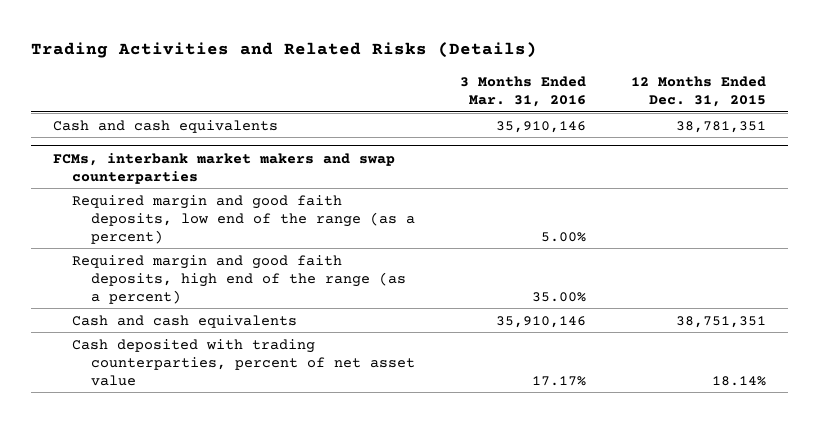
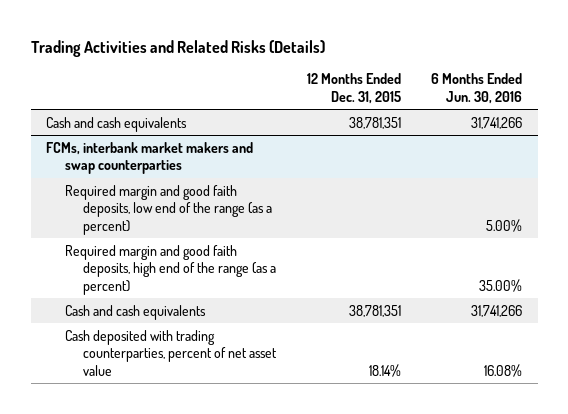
[459,75,586,107] 3 Months Ended Mar. 31, 2016 -> none
none -> [431,73,523,104] 6 Months Ended Jun. 30, 2016
[675,315,766,328] 38,751,351 -> [348,304,401,317] 38,781,351

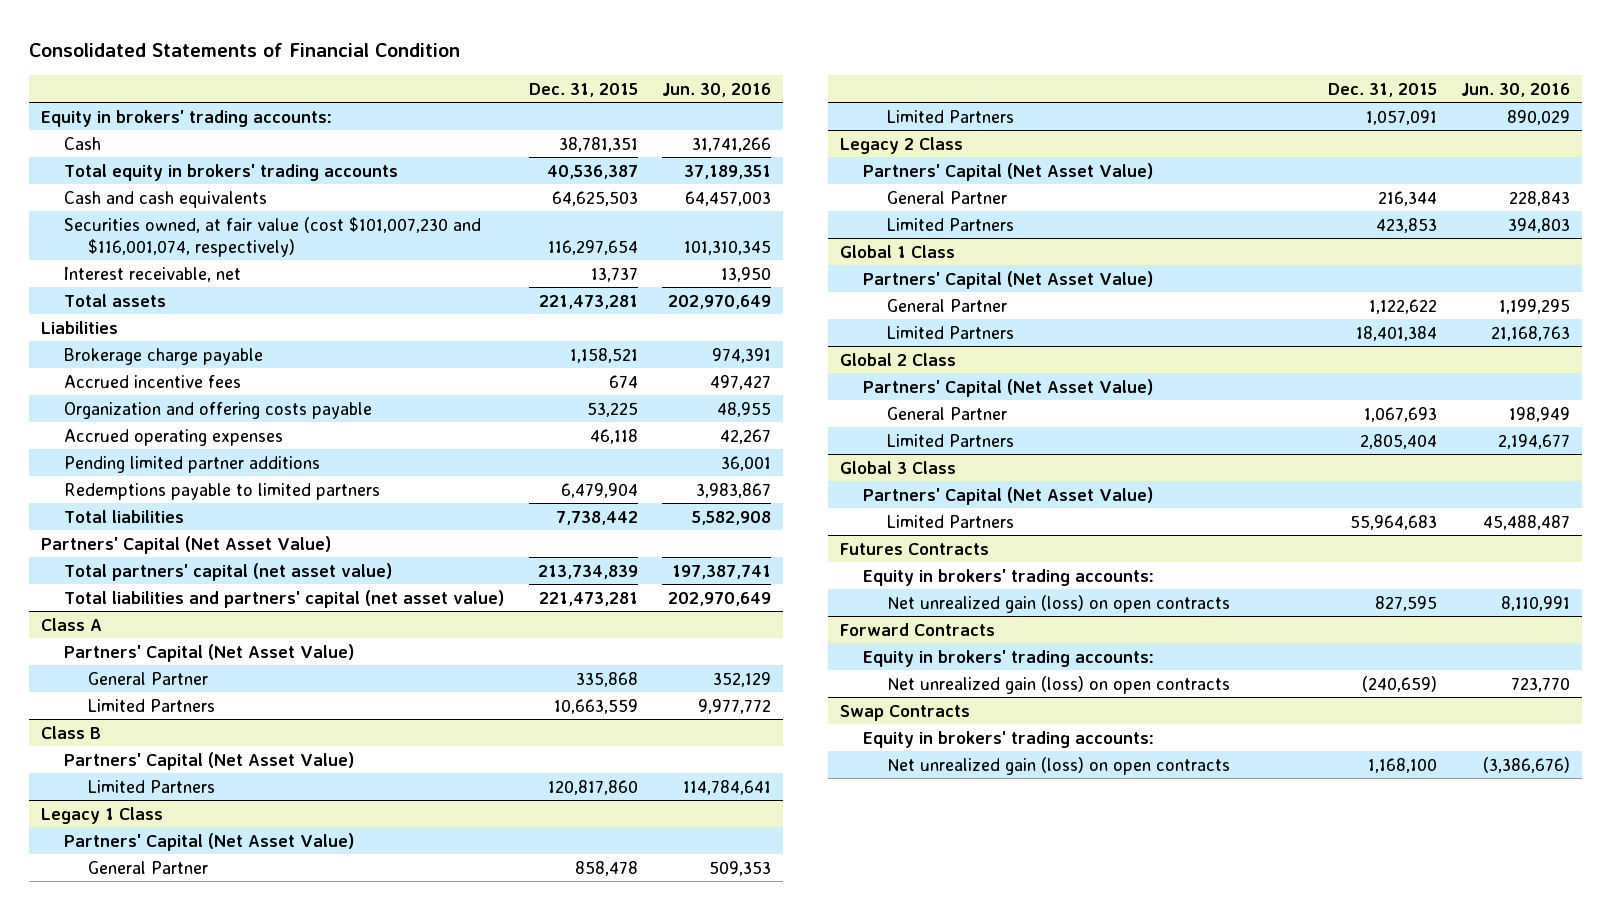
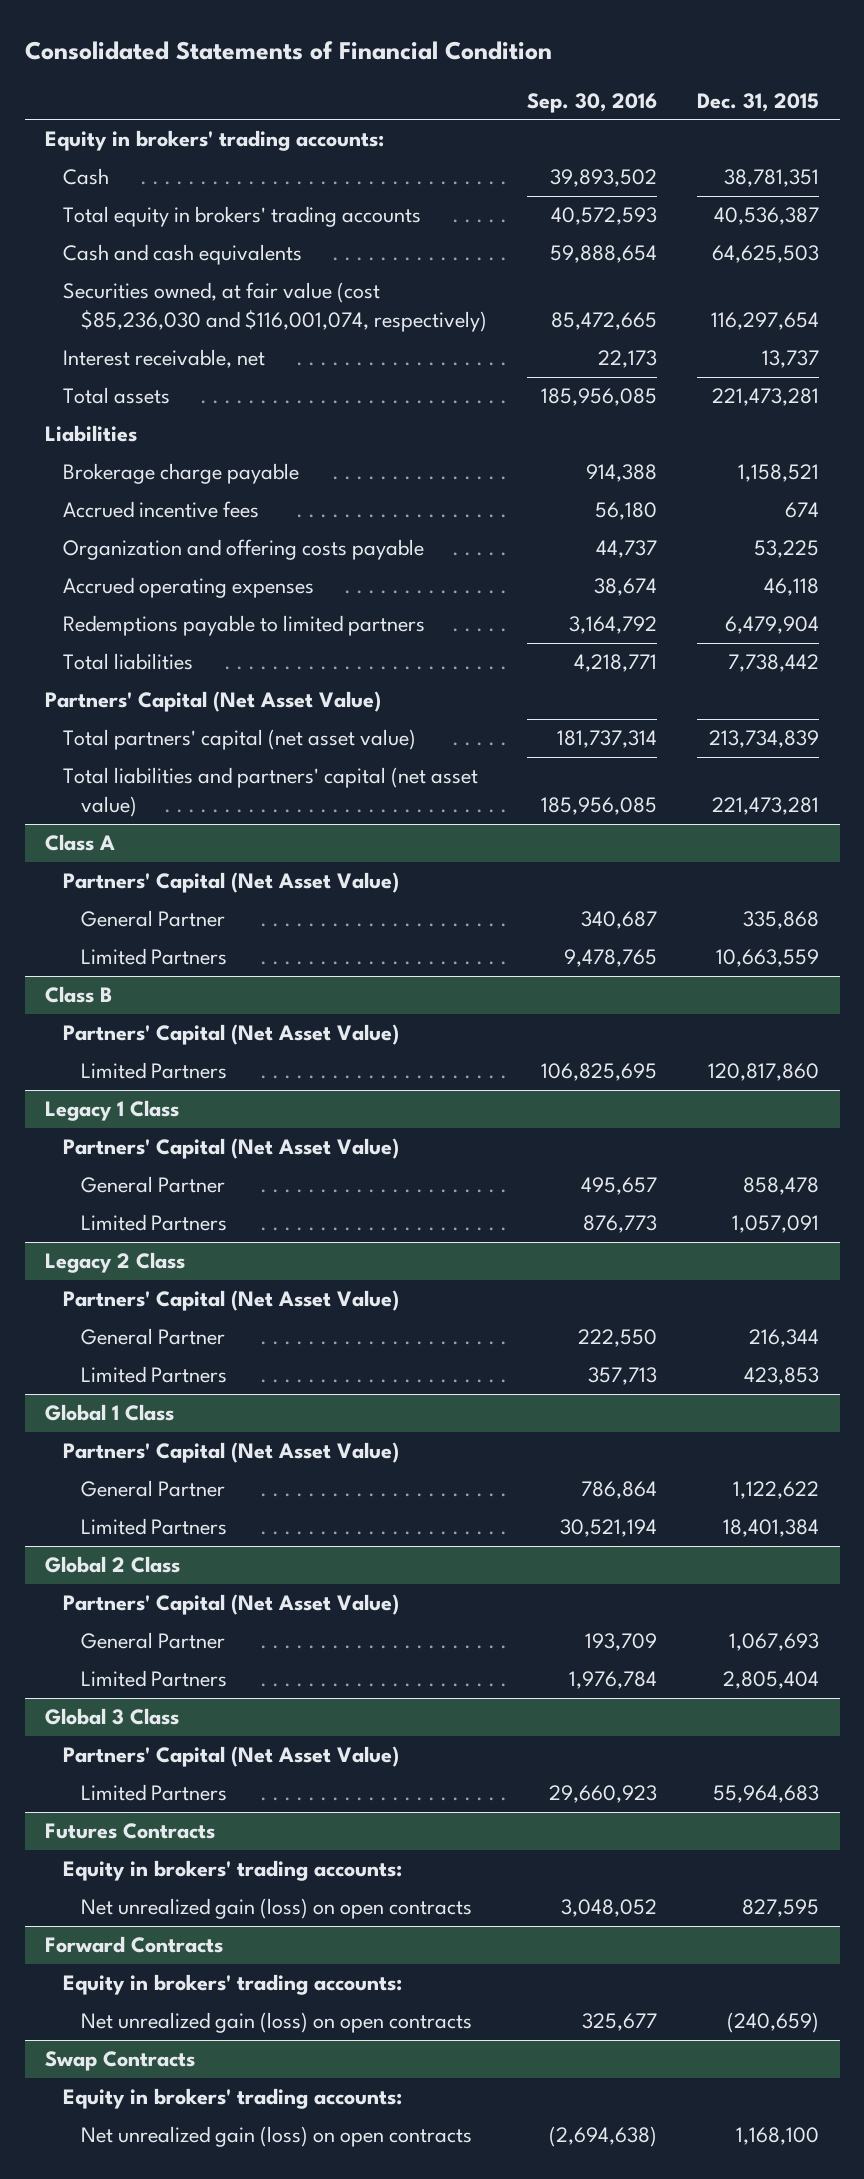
[661,82,771,97] Jun. 30, 2016 -> none
none -> [527,92,658,113] Sep. 30, 2016
[64,216,482,257] Securities owned, at fair value (cost $101,007,230 and $116,001,074, respectively) -> [62,282,487,332] Securities owned, at fair value (cost $85,236,030 and $116,001,074, respectively)
[64,455,321,473] Pending limited partner additions -> none

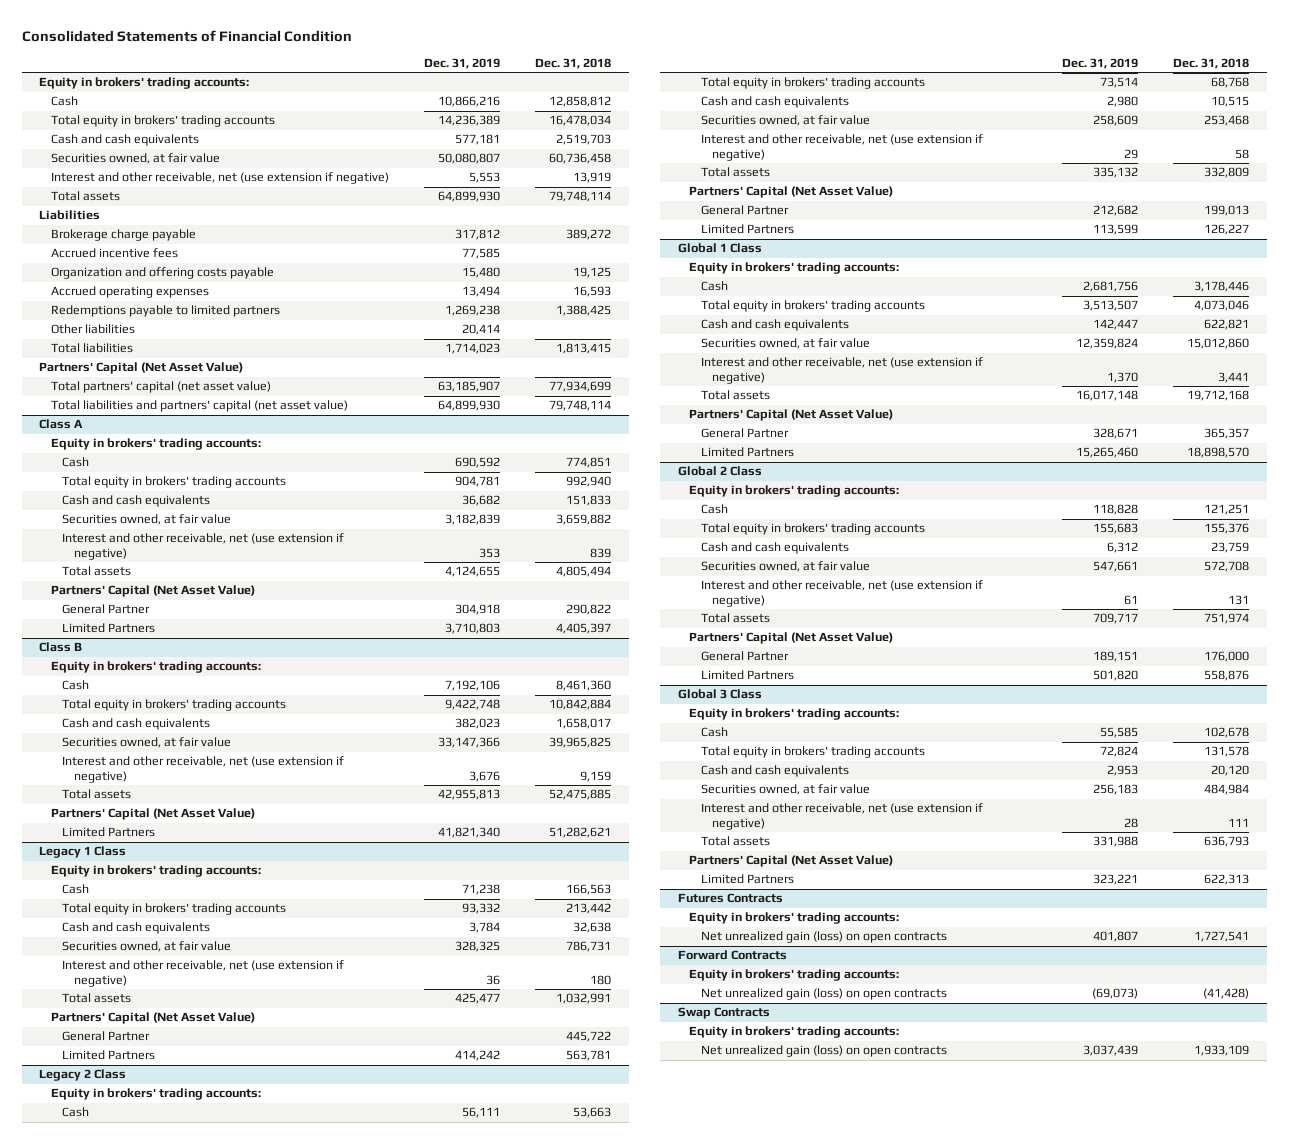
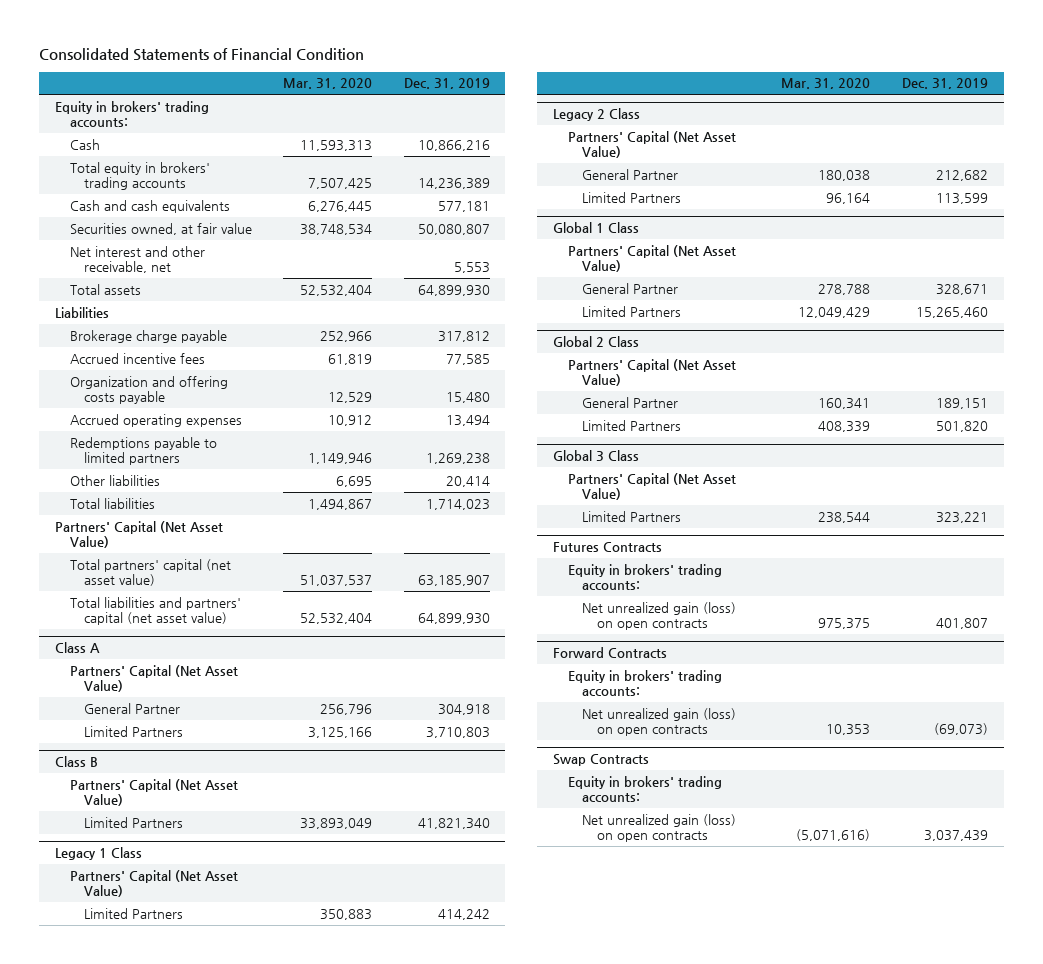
[535,58,612,70] Dec. 31, 2018 -> none
none -> [283,78,373,90] Mar. 31, 2020
[50,172,389,185] Interest and other receivable, net (use extension if negative) -> [69,245,205,274] Net interest and other receivable, net
[50,438,261,451] Equity in brokers' trading accounts: -> none
[62,457,90,468] Cash -> none
[62,476,287,489] Total equity in brokers' trading accounts -> none
[62,495,211,508] Cash and cash equivalents -> none
[62,514,232,526] Securities owned, at fair value -> none
[62,533,345,560] Interest and other receivable, net (use extension if negative) -> none
[62,566,132,577] Total assets -> none
[50,661,261,674] Equity in brokers' trading accounts: -> none
[62,680,90,691] Cash -> none
[62,699,287,712] Total equity in brokers' trading accounts -> none
[62,718,211,731] Cash and cash equivalents -> none
[62,737,232,749] Securities owned, at fair value -> none
[62,756,345,783] Interest and other receivable, net (use extension if negative) -> none
[62,789,132,800] Total assets -> none
[50,865,261,878] Equity in brokers' trading accounts: -> none
[62,884,90,895] Cash -> none
[62,903,287,916] Total equity in brokers' trading accounts -> none
[62,922,211,935] Cash and cash equivalents -> none
[62,941,232,953] Securities owned, at fair value -> none
[62,960,345,987] Interest and other receivable, net (use extension if negative) -> none
[62,993,132,1004] Total assets -> none
[62,1031,151,1042] General Partner -> none
[50,1088,261,1101] Equity in brokers' trading accounts: -> none
[62,1107,90,1118] Cash -> none
[700,77,925,90] Total equity in brokers' trading accounts -> none
[700,96,849,109] Cash and cash equivalents -> none
[700,115,870,127] Securities owned, at fair value -> none
[700,134,983,161] Interest and other receivable, net (use extension if negative) -> none
[700,167,770,178] Total assets -> none
[689,262,900,275] Equity in brokers' trading accounts: -> none
[700,281,728,292] Cash -> none
[700,300,925,313] Total equity in brokers' trading accounts -> none
[700,319,849,332] Cash and cash equivalents -> none
[700,338,870,350] Securities owned, at fair value -> none
[700,357,983,384] Interest and other receivable, net (use extension if negative) -> none
[700,390,770,401] Total assets -> none
[689,485,900,498] Equity in brokers' trading accounts: -> none
[700,504,728,515] Cash -> none
[700,523,925,536] Total equity in brokers' trading accounts -> none
[700,542,849,555] Cash and cash equivalents -> none
[700,561,870,573] Securities owned, at fair value -> none
[700,580,983,607] Interest and other receivable, net (use extension if negative) -> none
[700,613,770,624] Total assets -> none
[689,708,900,721] Equity in brokers' trading accounts: -> none
[700,727,728,738] Cash -> none
[700,746,925,759] Total equity in brokers' trading accounts -> none
[700,765,849,778] Cash and cash equivalents -> none
[700,784,870,796] Securities owned, at fair value -> none
[700,803,983,830] Interest and other receivable, net (use extension if negative) -> none
[700,836,770,847] Total assets -> none

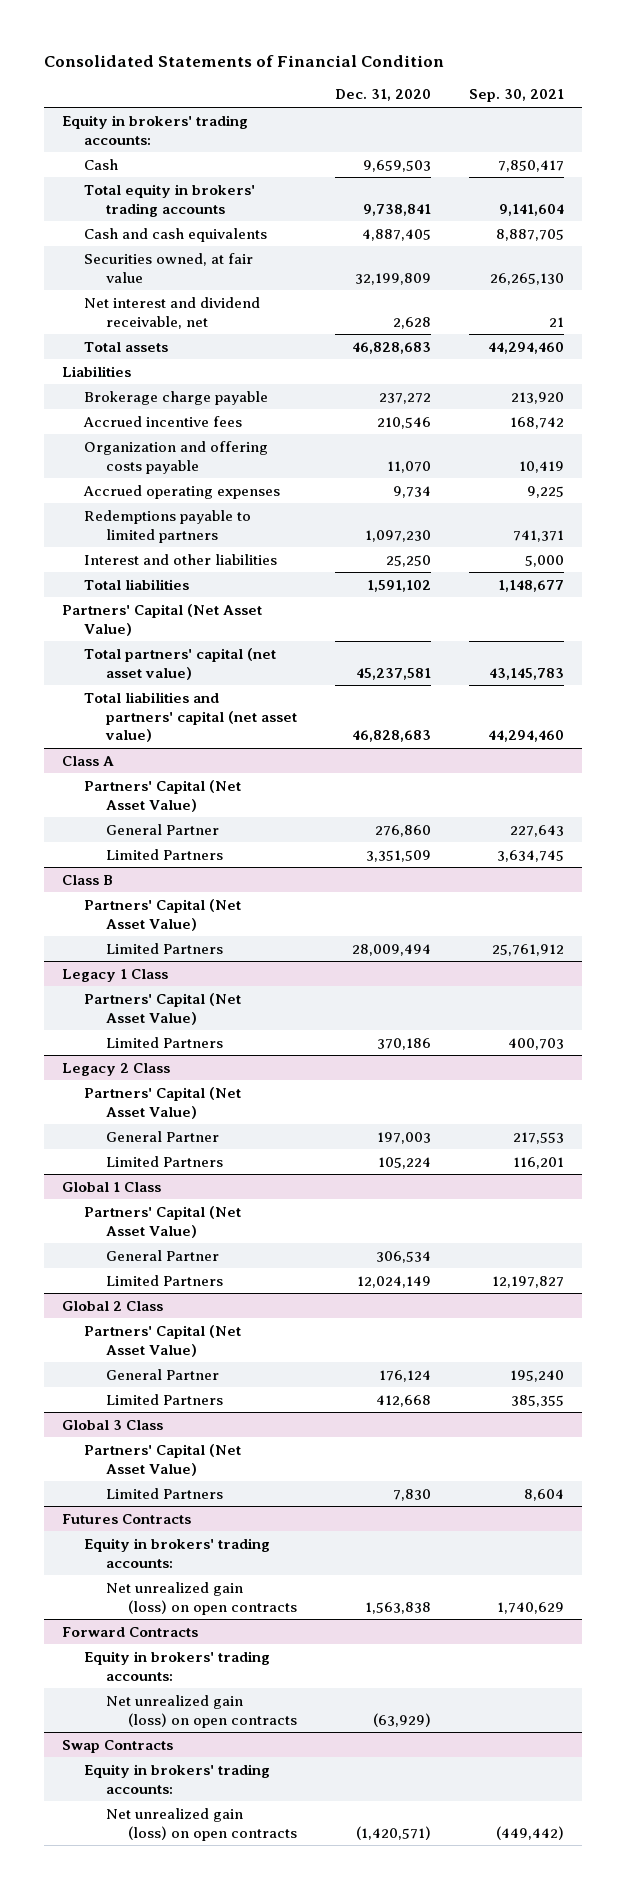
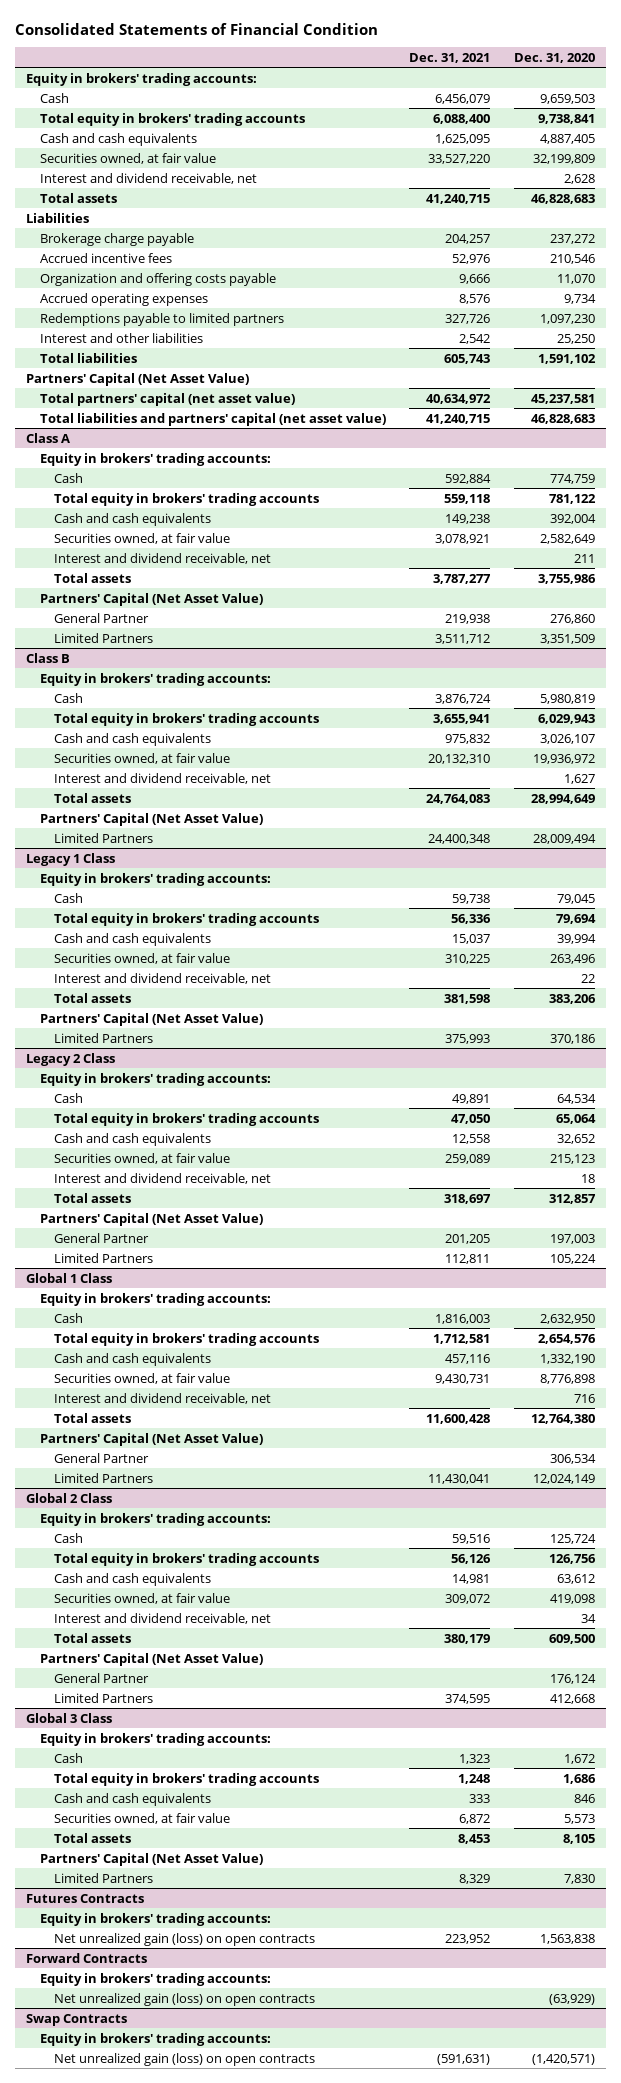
[468,89,564,103] Sep. 30, 2021 -> none
none -> [409,52,491,63] Dec. 31, 2021
[84,296,261,329] Net interest and dividend receivable, net -> [40,172,258,184] Interest and dividend receivable, net
none -> [40,452,272,466] Equity in brokers' trading accounts:
none -> [53,472,83,483] Cash
none -> [53,492,319,506] Total equity in brokers' trading accounts
none -> [53,512,211,526] Cash and cash equivalents
none -> [53,532,230,544] Securities owned, at fair value
none -> [53,552,271,564] Interest and dividend receivable, net
none -> [53,572,131,583] Total assets
none -> [40,672,272,686] Equity in brokers' trading accounts:
none -> [53,692,83,703] Cash
none -> [53,712,319,726] Total equity in brokers' trading accounts
none -> [53,732,211,746] Cash and cash equivalents
none -> [53,752,230,764] Securities owned, at fair value
none -> [53,772,271,784] Interest and dividend receivable, net
none -> [53,792,131,803] Total assets
none -> [40,872,272,886] Equity in brokers' trading accounts:
none -> [53,892,83,903] Cash
none -> [53,912,319,926] Total equity in brokers' trading accounts
none -> [53,932,211,946] Cash and cash equivalents
none -> [53,952,230,964] Securities owned, at fair value
none -> [53,972,271,984] Interest and dividend receivable, net
none -> [53,992,131,1003] Total assets
none -> [40,1072,272,1086] Equity in brokers' trading accounts:
none -> [53,1092,83,1103] Cash
none -> [53,1112,319,1126] Total equity in brokers' trading accounts
none -> [53,1132,211,1146] Cash and cash equivalents
none -> [53,1152,230,1164] Securities owned, at fair value
none -> [53,1172,271,1184] Interest and dividend receivable, net
none -> [53,1192,131,1203] Total assets
none -> [40,1292,272,1306] Equity in brokers' trading accounts:
none -> [53,1312,83,1323] Cash
none -> [53,1332,319,1346] Total equity in brokers' trading accounts
none -> [53,1352,211,1366] Cash and cash equivalents
none -> [53,1372,230,1384] Securities owned, at fair value
none -> [53,1392,271,1404] Interest and dividend receivable, net
none -> [53,1412,131,1423] Total assets
none -> [40,1512,272,1526] Equity in brokers' trading accounts:
none -> [53,1532,83,1543] Cash
none -> [53,1552,319,1566] Total equity in brokers' trading accounts
none -> [53,1572,211,1586] Cash and cash equivalents
none -> [53,1592,230,1604] Securities owned, at fair value
none -> [53,1612,271,1624] Interest and dividend receivable, net
none -> [53,1632,131,1643] Total assets
none -> [40,1732,272,1746] Equity in brokers' trading accounts:
none -> [53,1752,83,1763] Cash
none -> [53,1772,319,1786] Total equity in brokers' trading accounts
none -> [53,1792,211,1806] Cash and cash equivalents
none -> [53,1812,230,1824] Securities owned, at fair value
none -> [53,1832,131,1843] Total assets

